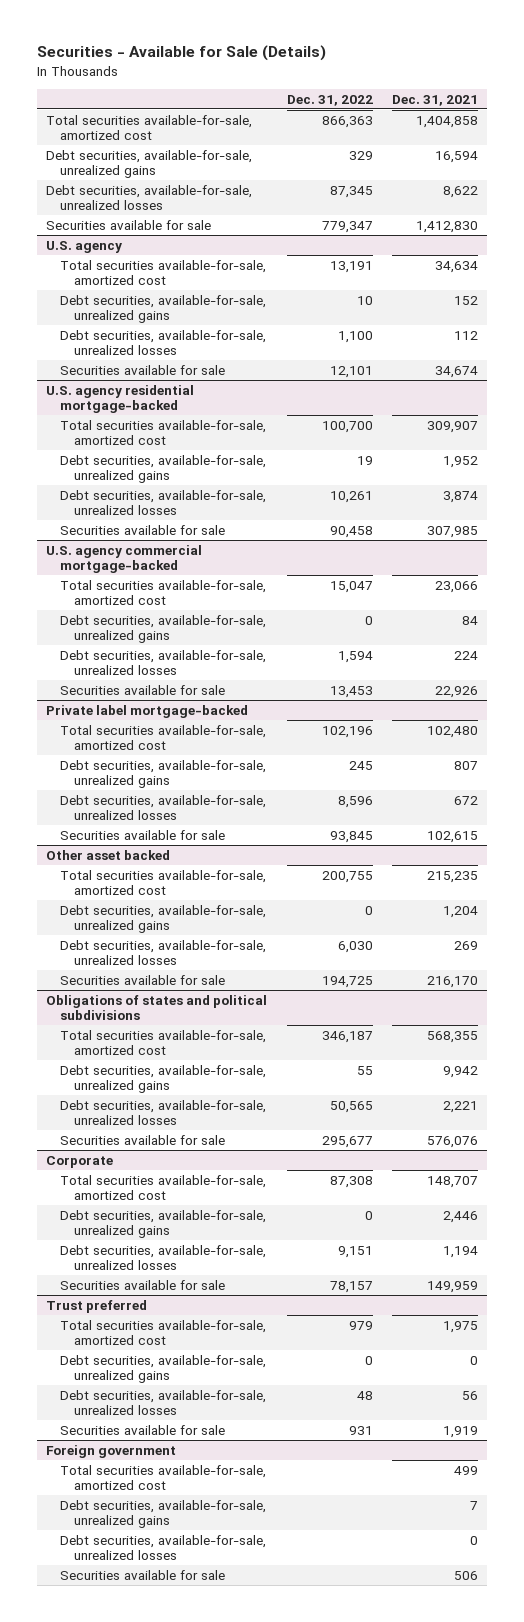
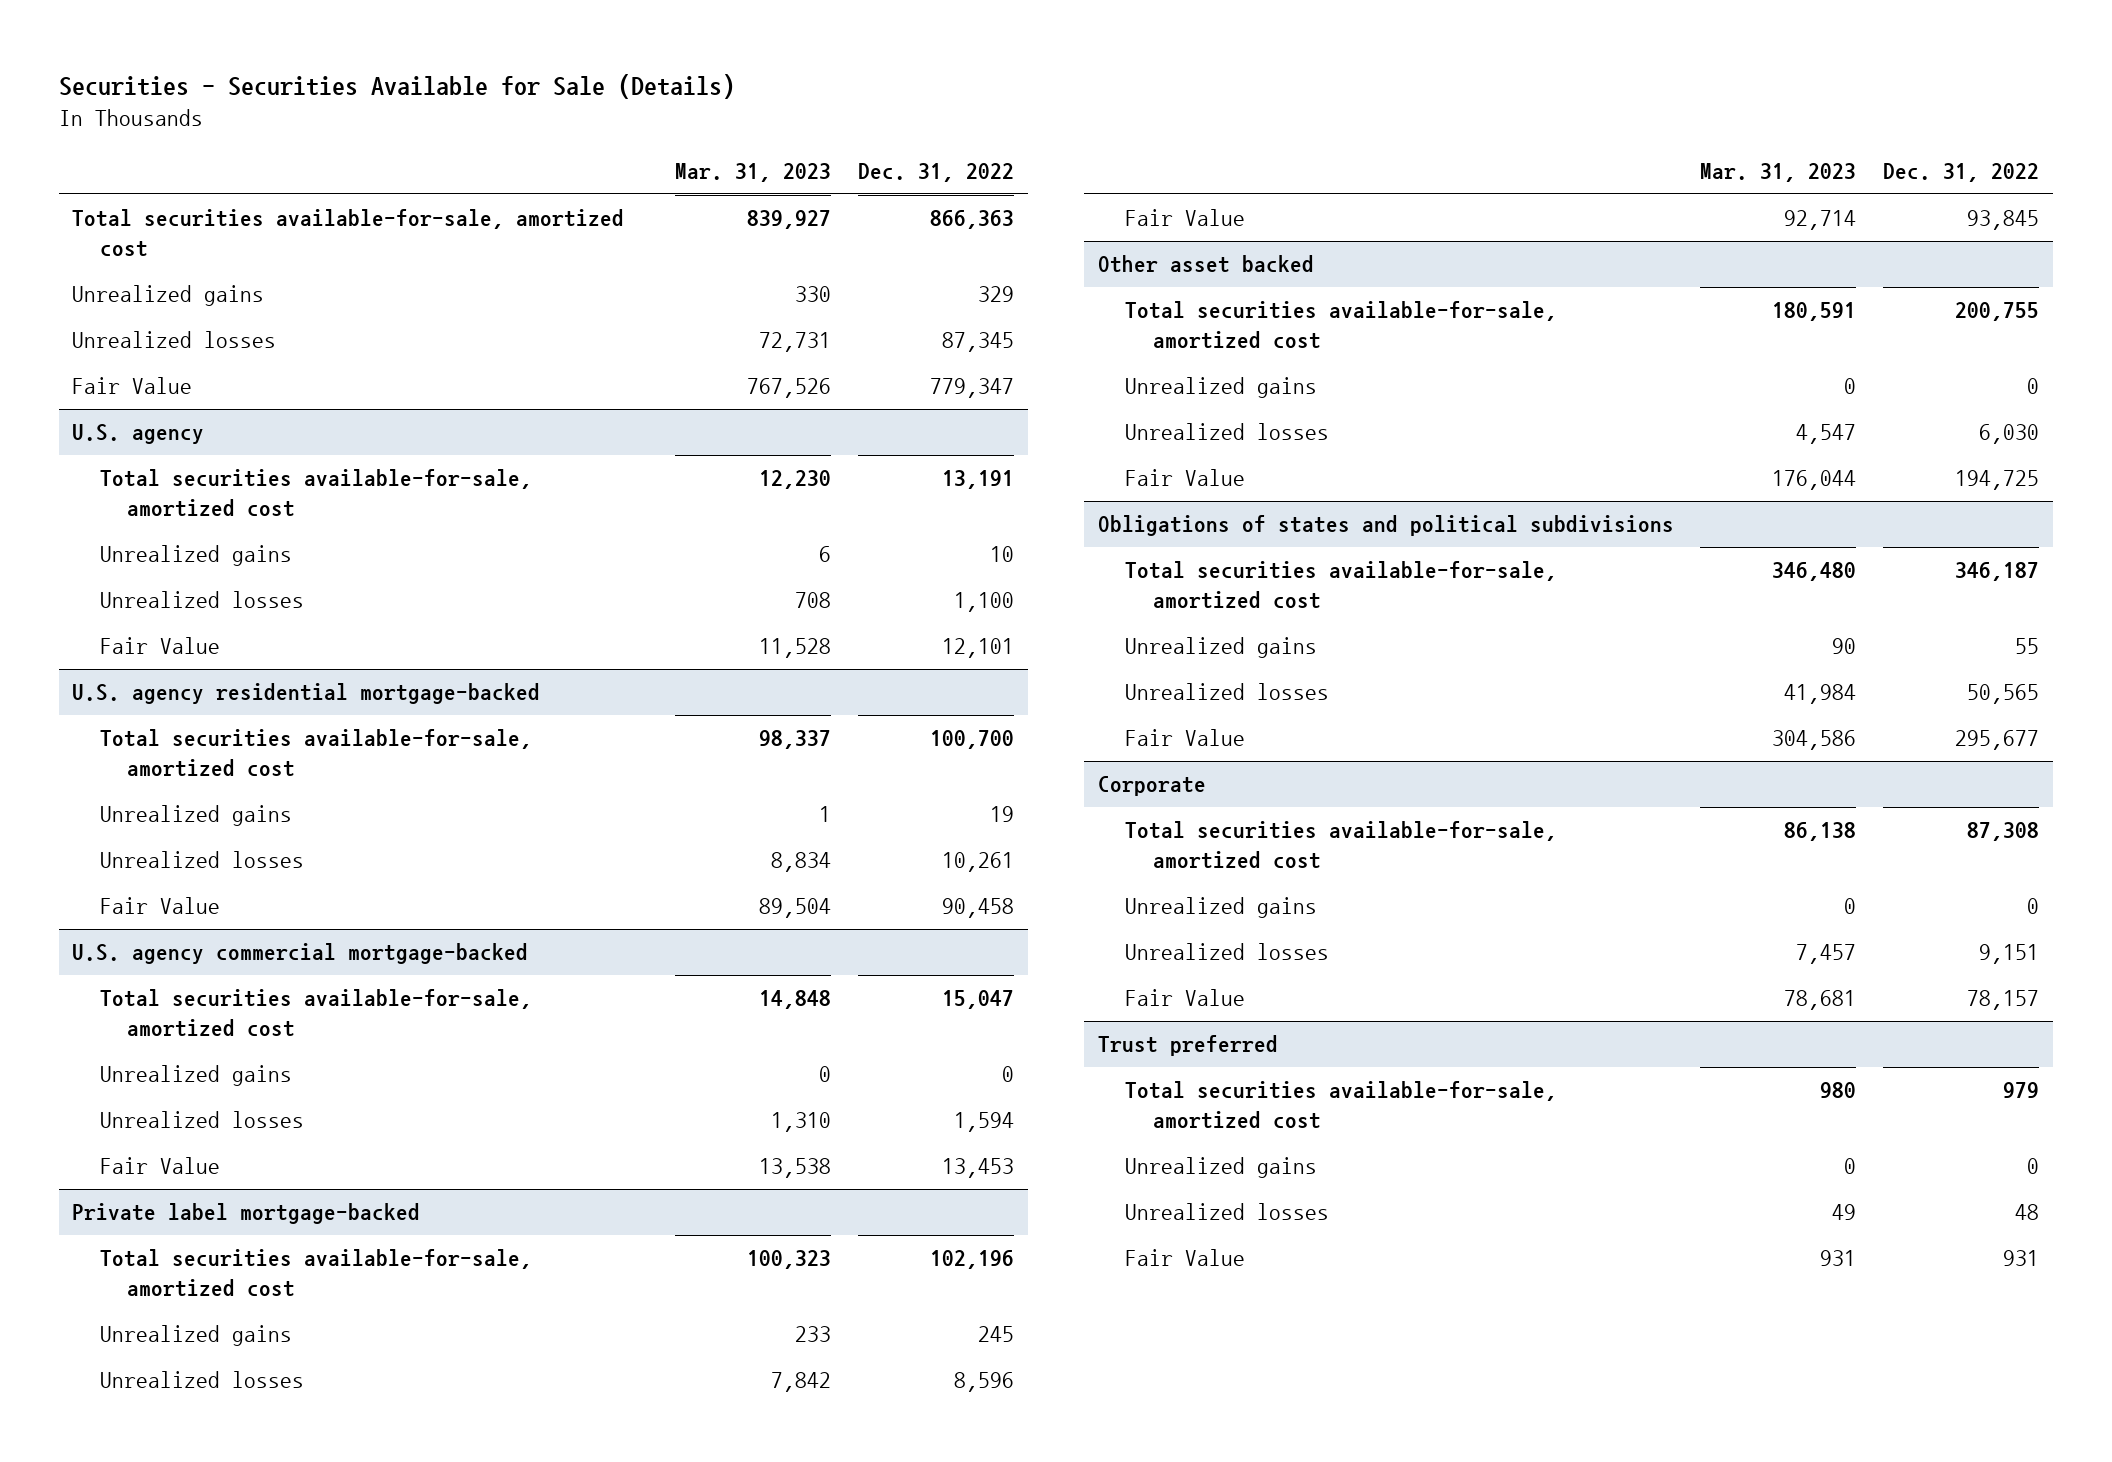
[36,45,326,62] Securities - Available for Sale (Details) -> [58,74,735,100] Securities - Securities Available for Sale (Details)
[391,94,478,106] Dec. 31, 2021 -> none
none -> [675,162,832,182] Mar. 31, 2023
[46,149,253,179] Debt securities, available-for-sale, unrealized gains -> [72,285,265,307] Unrealized gains
[46,184,253,211] Debt securities, available-for-sale, unrealized losses -> [72,331,277,349] Unrealized losses
[46,219,212,230] Securities available for sale -> [72,377,193,395] Fair Value
[60,294,267,324] Debt securities, available-for-sale, unrealized gains -> [99,545,292,567] Unrealized gains
[60,329,267,356] Debt securities, available-for-sale, unrealized losses -> [99,591,304,609] Unrealized losses
[60,364,226,375] Securities available for sale -> [99,637,220,655] Fair Value
[60,454,267,484] Debt securities, available-for-sale, unrealized gains -> [99,805,292,827] Unrealized gains
[60,489,267,516] Debt securities, available-for-sale, unrealized losses -> [99,851,304,869] Unrealized losses
[60,524,226,535] Securities available for sale -> [99,897,220,915] Fair Value
[60,614,267,644] Debt securities, available-for-sale, unrealized gains -> [99,1065,292,1087] Unrealized gains
[60,649,267,676] Debt securities, available-for-sale, unrealized losses -> [99,1111,304,1129] Unrealized losses
[60,684,226,695] Securities available for sale -> [99,1157,220,1175] Fair Value
[60,759,267,789] Debt securities, available-for-sale, unrealized gains -> [99,1325,292,1347] Unrealized gains
[60,794,267,821] Debt securities, available-for-sale, unrealized losses -> [99,1371,304,1389] Unrealized losses
[60,829,226,840] Securities available for sale -> [1125,209,1246,227] Fair Value
[60,904,267,934] Debt securities, available-for-sale, unrealized gains -> [1125,377,1318,399] Unrealized gains
[60,939,267,966] Debt securities, available-for-sale, unrealized losses -> [1125,423,1330,441] Unrealized losses
[60,974,226,985] Securities available for sale -> [1125,469,1246,487] Fair Value
[60,1064,267,1094] Debt securities, available-for-sale, unrealized gains -> [1125,637,1318,659] Unrealized gains
[60,1099,267,1126] Debt securities, available-for-sale, unrealized losses -> [1125,683,1330,701] Unrealized losses
[60,1134,226,1145] Securities available for sale -> [1125,729,1246,747] Fair Value
[60,1209,267,1239] Debt securities, available-for-sale, unrealized gains -> [1125,897,1318,919] Unrealized gains
[60,1244,267,1271] Debt securities, available-for-sale, unrealized losses -> [1125,943,1330,961] Unrealized losses
[60,1279,226,1290] Securities available for sale -> [1125,989,1246,1007] Fair Value
[46,1444,177,1458] Foreign government -> none
[60,1464,267,1491] Total securities available-for-sale, amortized cost -> none
[60,1499,267,1529] Debt securities, available-for-sale, unrealized gains -> none
[60,1534,267,1561] Debt securities, available-for-sale, unrealized losses -> none
[60,1569,226,1580] Securities available for sale -> none
[60,1354,267,1384] Debt securities, available-for-sale, unrealized gains -> [1125,1157,1318,1179] Unrealized gains
[60,1389,267,1416] Debt securities, available-for-sale, unrealized losses -> [1125,1203,1330,1221] Unrealized losses
[60,1424,226,1435] Securities available for sale -> [1125,1249,1246,1267] Fair Value

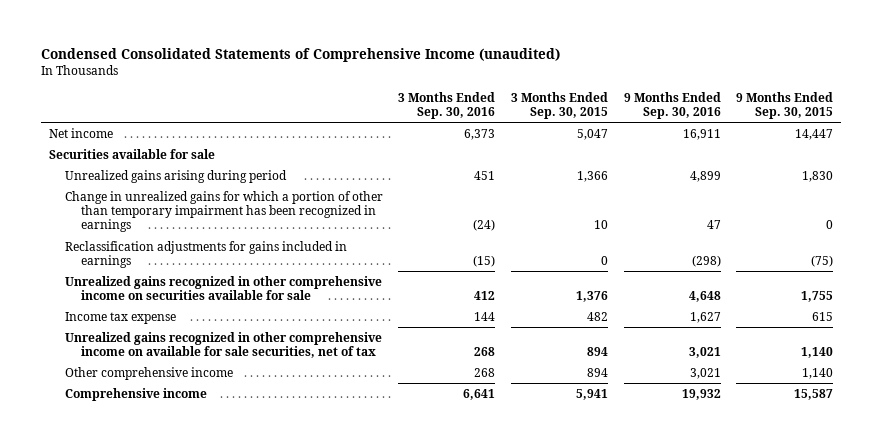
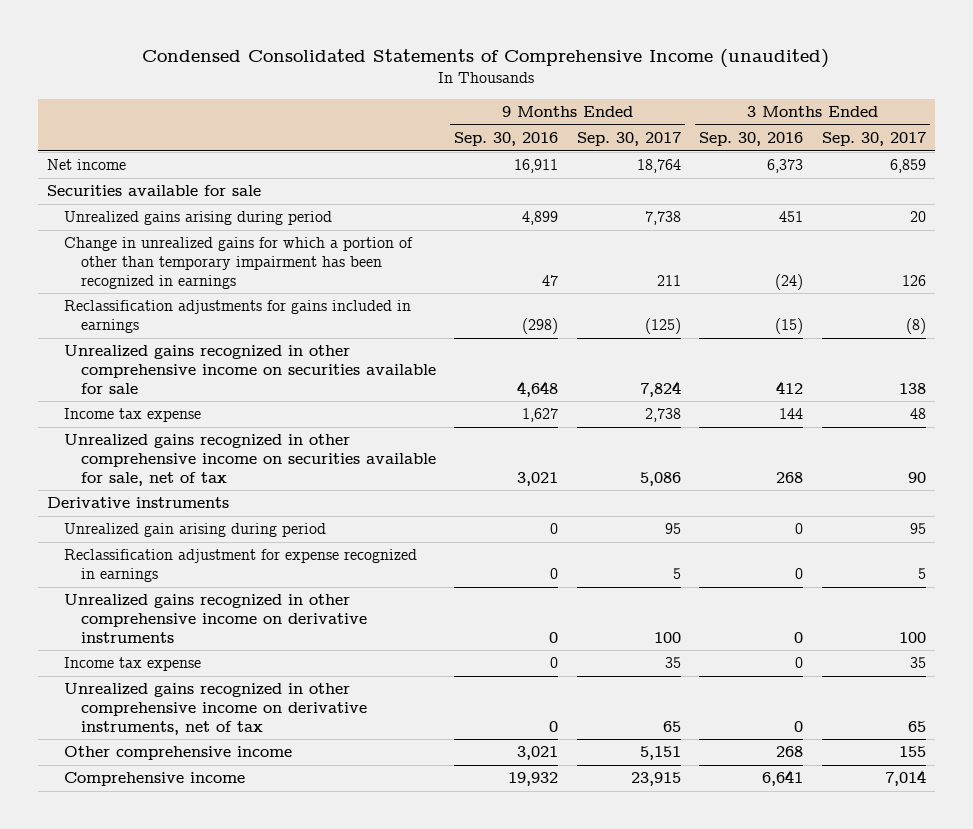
[511,91,609,120] 3 Months Ended Sep. 30, 2015 -> none
[736,91,834,120] 9 Months Ended Sep. 30, 2015 -> none
none -> [576,131,681,146] Sep. 30, 2017
none -> [821,131,926,146] Sep. 30, 2017
[64,331,382,359] Unrealized gains recognized in other comprehensive income on available for sale securities, net of tax -> [63,434,436,486] Unrealized gains recognized in other comprehensive income on securities available for sale, net of tax
none -> [47,497,230,509] Derivative instruments
none -> [63,523,326,538] Unrealized gain arising during period
none -> [63,549,417,582] Reclassification adjustment for expense recognized in earnings
none -> [63,594,367,643] Unrealized gains recognized in other comprehensive income on derivative instruments
none -> [63,657,201,672] Income tax expense
none -> [63,683,367,735] Unrealized gains recognized in other comprehensive income on derivative instruments, net of tax

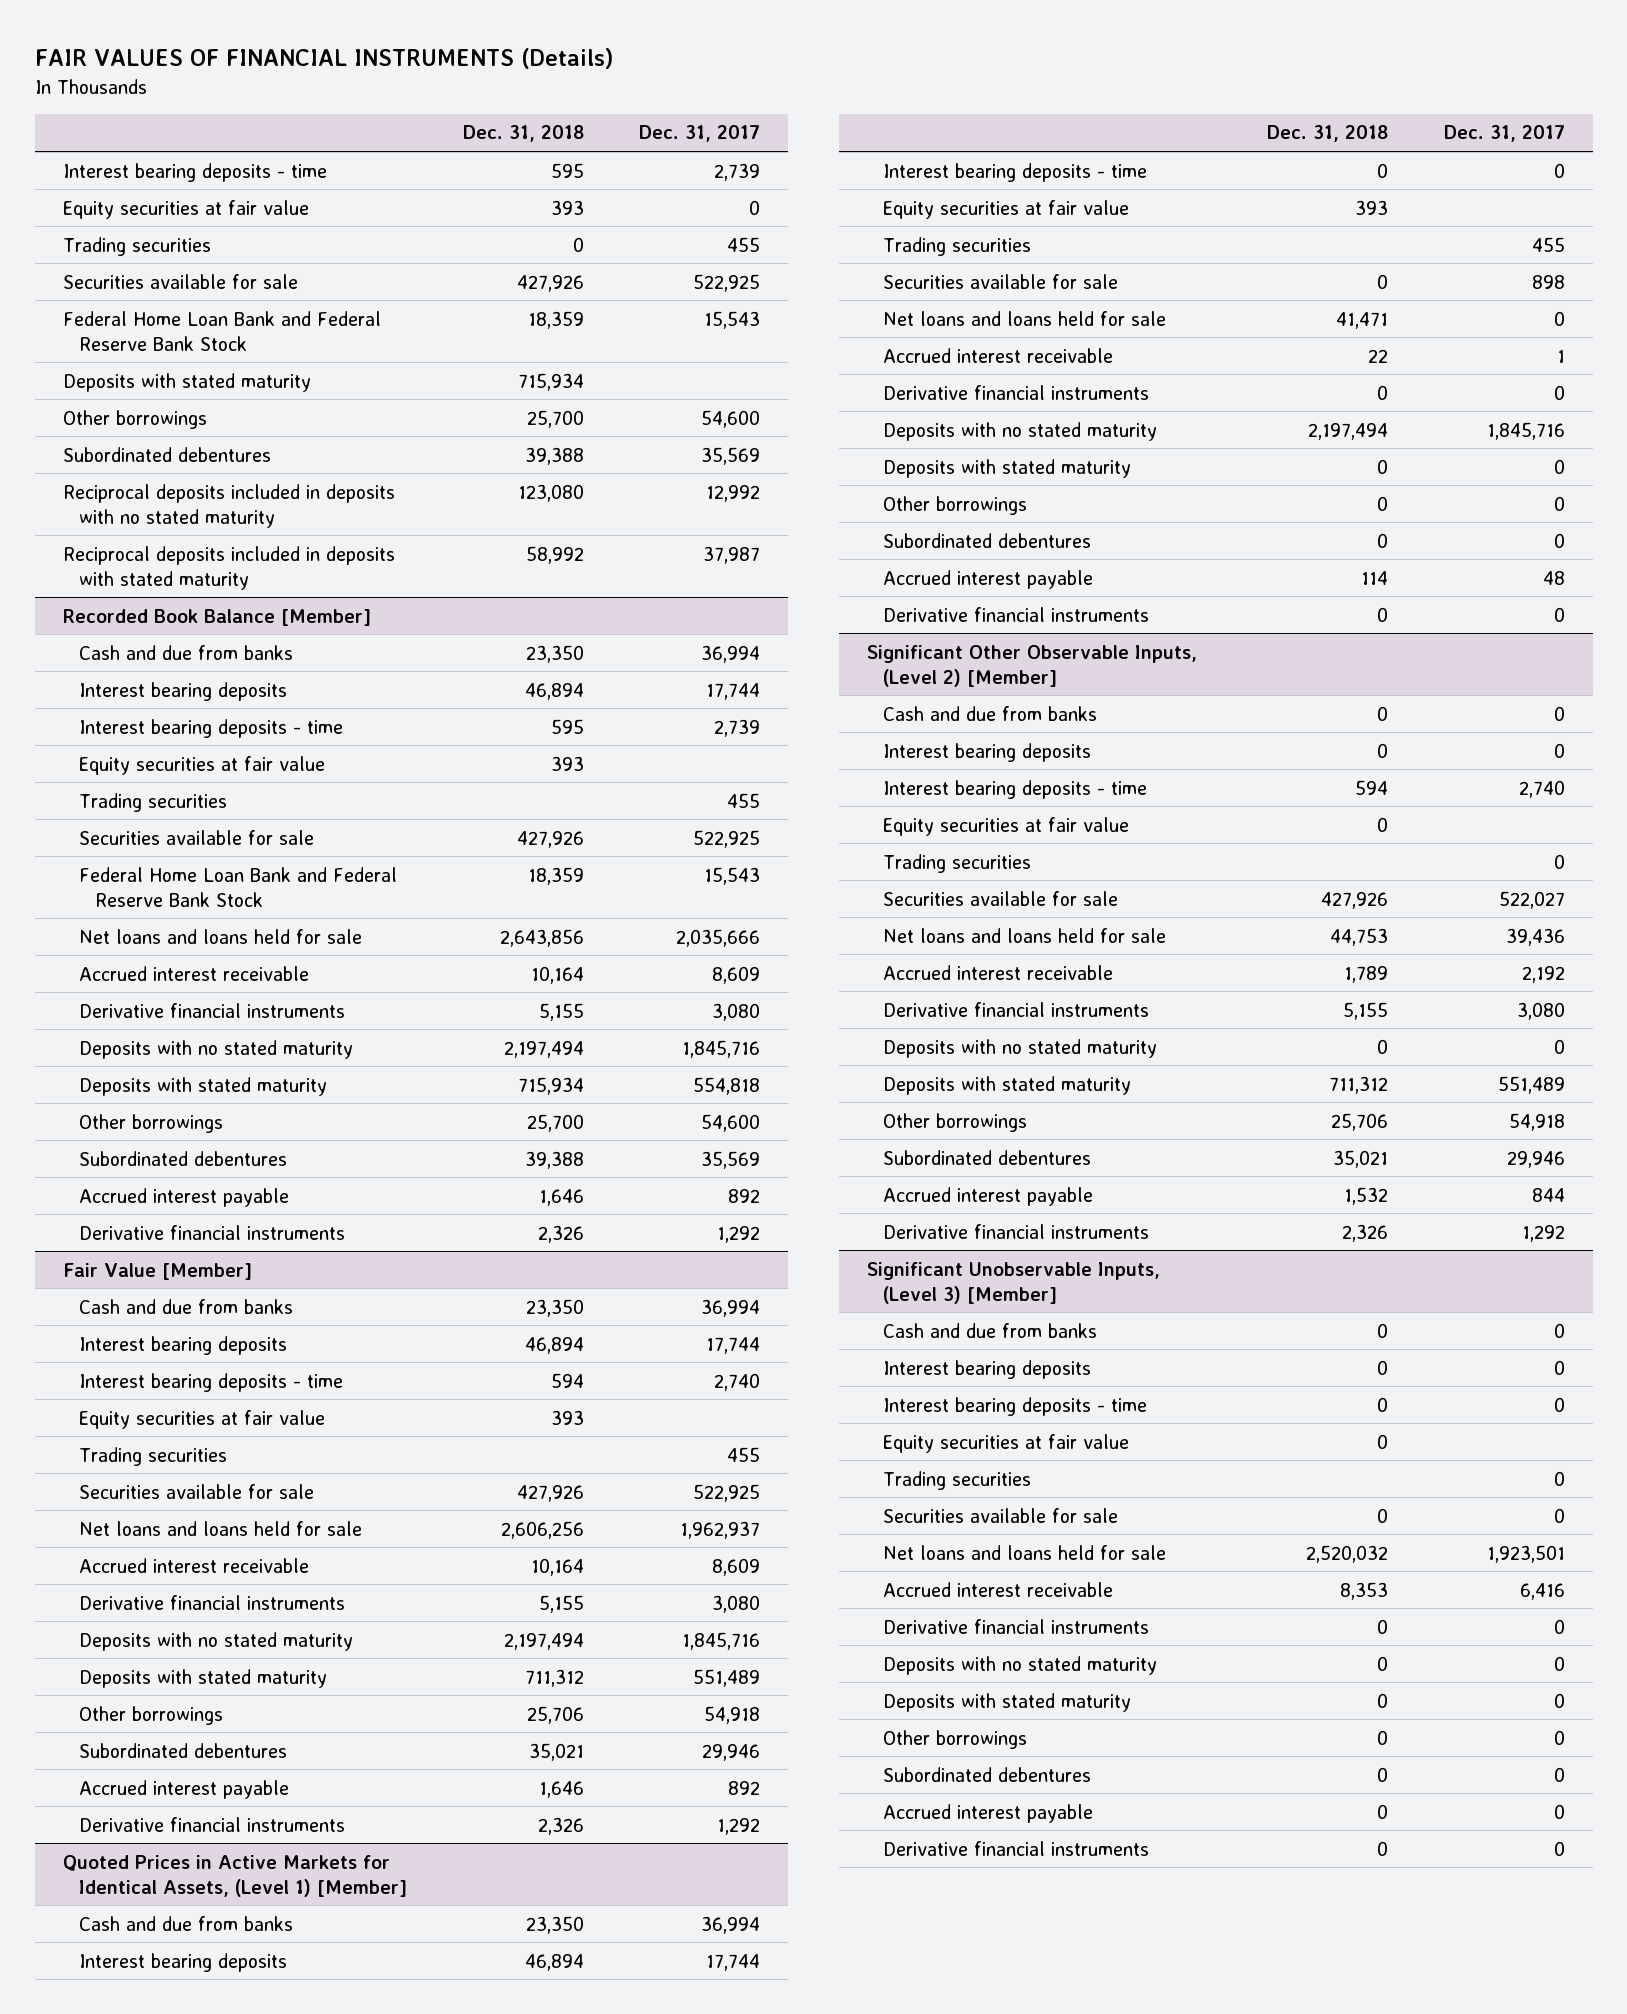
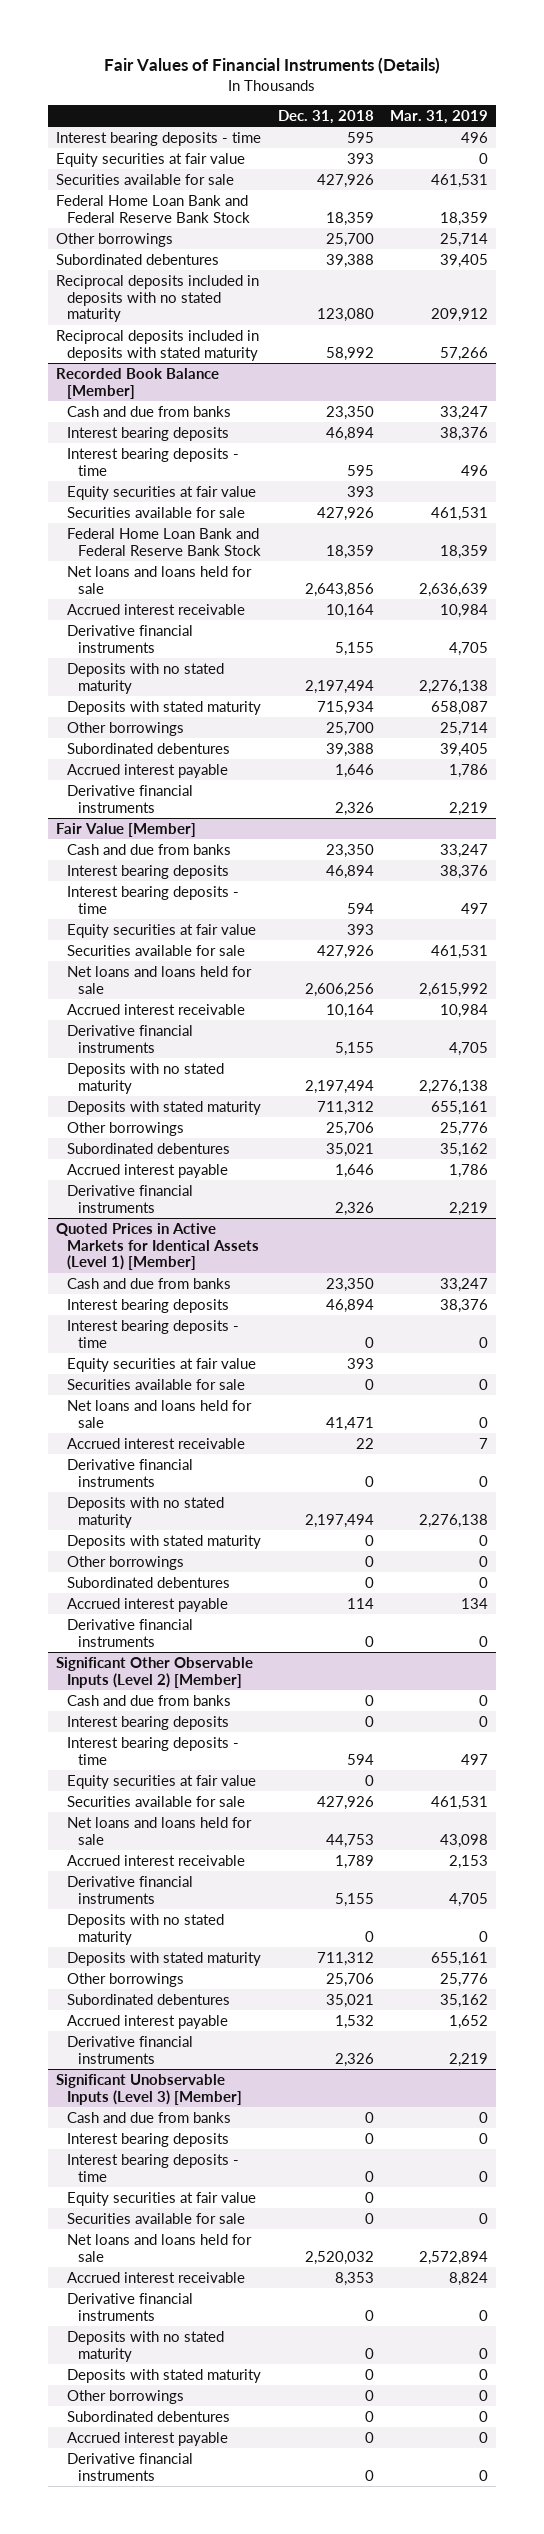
[34,48,613,70] FAIR VALUES OF FINANCIAL INSTRUMENTS (Details) -> [104,57,441,75] Fair Values of Financial Instruments (Details)
[639,125,761,143] Dec. 31, 2017 -> none
none -> [389,110,488,125] Mar. 31, 2019
[62,236,211,256] Trading securities -> none
[62,372,311,392] Deposits with stated maturity -> none
[78,792,227,812] Trading securities -> none
[78,1446,227,1466] Trading securities -> none
[62,1854,407,1897] Quoted Prices in Active Markets for Identical Assets, (Level 1) [Member] -> [56,1222,260,1271] Quoted Prices in Active Markets for Identical Assets (Level 1) [Member]
[882,236,1031,256] Trading securities -> none
[866,644,1197,687] Significant Other Observable Inputs, (Level 2) [Member] -> [56,1656,254,1688] Significant Other Observable Inputs (Level 2) [Member]
[882,853,1031,873] Trading securities -> none
[866,1261,1160,1304] Significant Unobservable Inputs, (Level 3) [Member] -> [56,2073,243,2105] Significant Unobservable Inputs (Level 3) [Member]
[882,1470,1031,1490] Trading securities -> none

